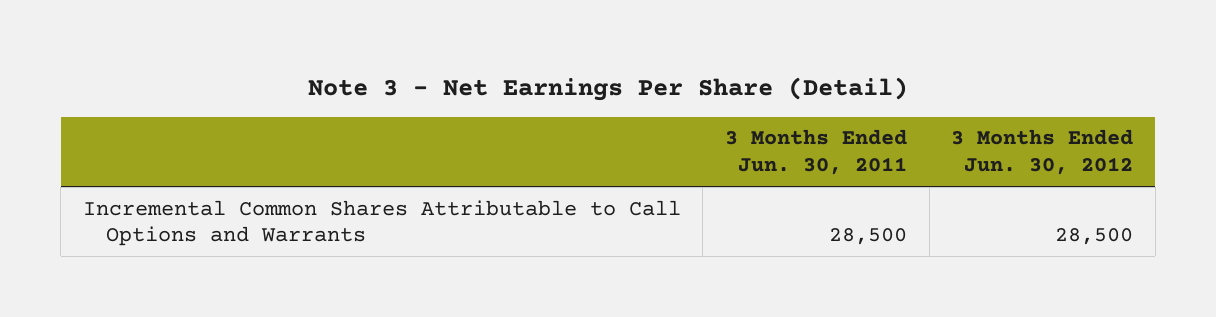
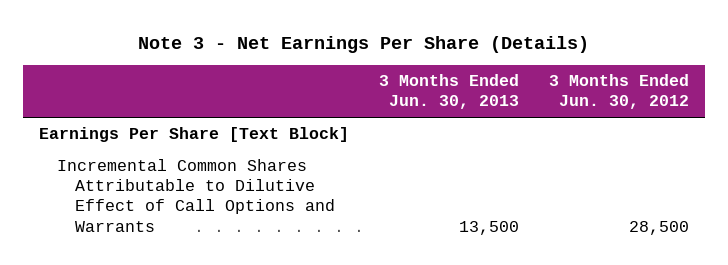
[308,76,909,101] Note 3 - Net Earnings Per Share (Detail) -> [137,35,589,53] Note 3 - Net Earnings Per Share (Details)
[725,129,908,176] 3 Months Ended Jun. 30, 2011 -> none
none -> [378,74,519,110] 3 Months Ended Jun. 30, 2013
none -> [38,127,349,143] Earnings Per Share [Text Block]
[82,199,681,247] Incremental Common Shares Attributable to Call Options and Warrants -> [56,159,335,232] Incremental Common Shares Attributable to Dilutive Effect of Call Options and Warrants

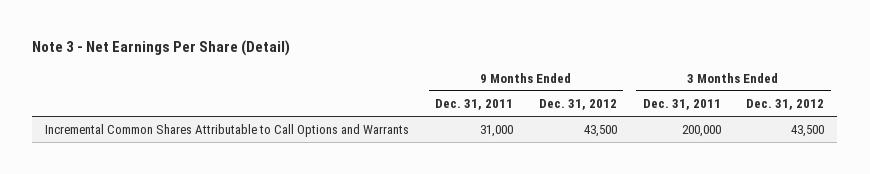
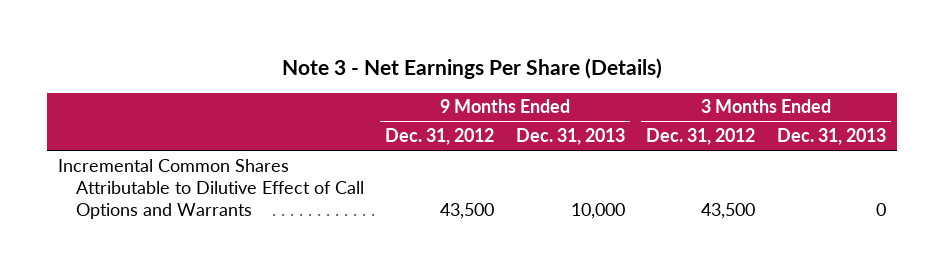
[32,40,291,57] Note 3 - Net Earnings Per Share (Detail) -> [281,57,662,79] Note 3 - Net Earnings Per Share (Details)
[435,99,514,111] Dec. 31, 2011 -> none
[642,99,721,111] Dec. 31, 2011 -> none
none -> [515,128,625,146] Dec. 31, 2013
none -> [777,128,887,146] Dec. 31, 2013
[45,124,410,138] Incremental Common Shares Attributable to Call Options and Warrants -> [57,158,364,220] Incremental Common Shares Attributable to Dilutive Effect of Call Options and Warrants

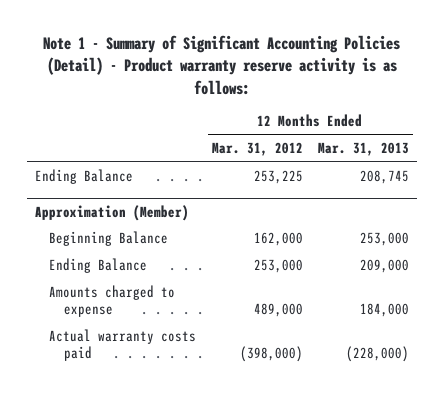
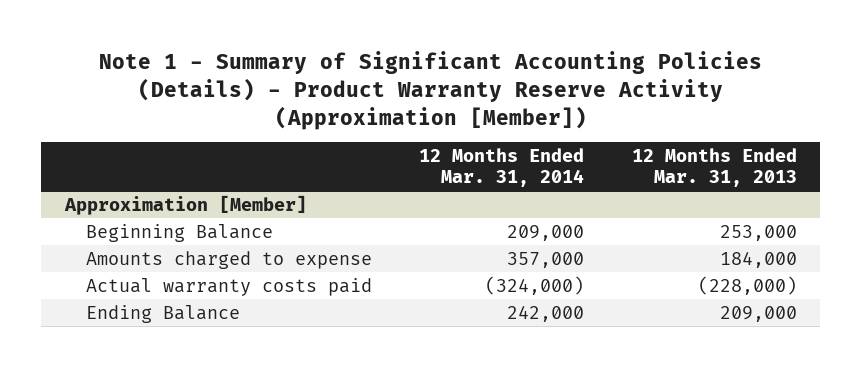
[42,35,400,95] Note 1 - Summary of Significant Accounting Policies (Detail) - Product warranty reserve activity is as follows: -> [98,50,762,130] Note 1 - Summary of Significant Accounting Policies (Details) - Product Warranty Reserve Activity (Approximation [Member])
[211,142,303,157] Mar. 31, 2012 -> none
none -> [419,148,585,187] 12 Months Ended Mar. 31, 2014
[34,169,133,185] Ending Balance -> none
[34,204,189,221] Approximation (Member) -> [63,194,307,215] Approximation [Member]
[49,258,148,274] Ending Balance -> none
none -> [85,304,240,323] Ending Balance

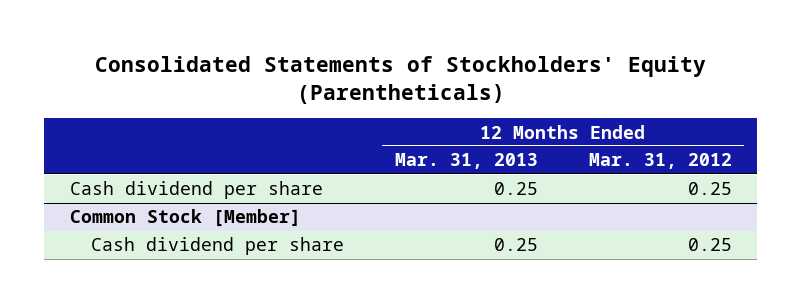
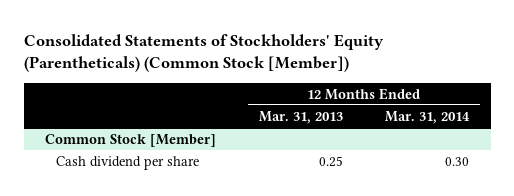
[94,56,706,105] Consolidated Statements of Stockholders' Equity (Parentheticals) -> [23,34,384,73] Consolidated Statements of Stockholders' Equity (Parentheticals) (Common Stock [Member])
[588,153,732,170] Mar. 31, 2012 -> none
none -> [385,110,471,124] Mar. 31, 2014
[69,181,323,200] Cash dividend per share -> none

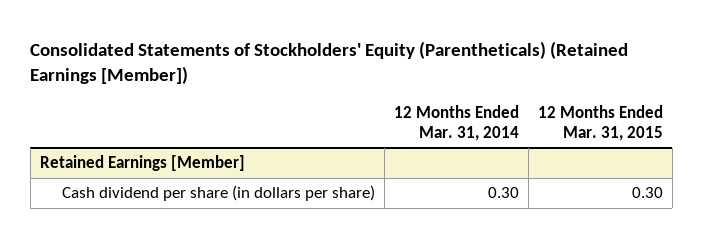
[23,34,384,73] Consolidated Statements of Stockholders' Equity (Parentheticals) (Common Stock [Member]) -> [30,40,629,85] Consolidated Statements of Stockholders' Equity (Parentheticals) (Retained Earnings [Member])
[258,110,343,124] Mar. 31, 2013 -> none
none -> [537,104,663,141] 12 Months Ended Mar. 31, 2015
[44,133,216,147] Common Stock [Member] -> none
none -> [39,155,245,172] Retained Earnings [Member]
[55,155,199,170] Cash dividend per share -> [62,185,376,202] Cash dividend per share (in dollars per share)

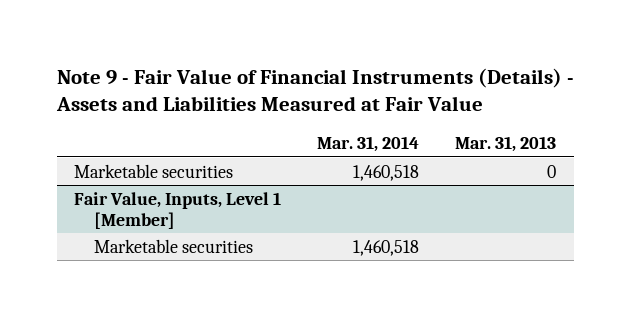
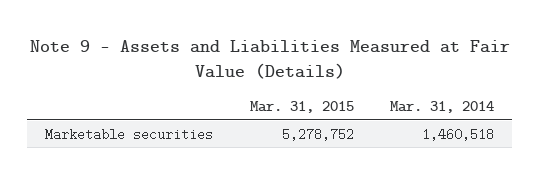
[55,68,574,112] Note 9 - Fair Value of Financial Instruments (Details) - Assets and Liabilities Measured at Fair Value -> [29,39,510,80] Note 9 - Assets and Liabilities Measured at Fair Value (Details)
[455,135,557,152] Mar. 31, 2013 -> none
none -> [249,101,354,114] Mar. 31, 2015
[74,191,282,229] Fair Value, Inputs, Level 1 [Member] -> none
[93,238,253,253] Marketable securities -> none

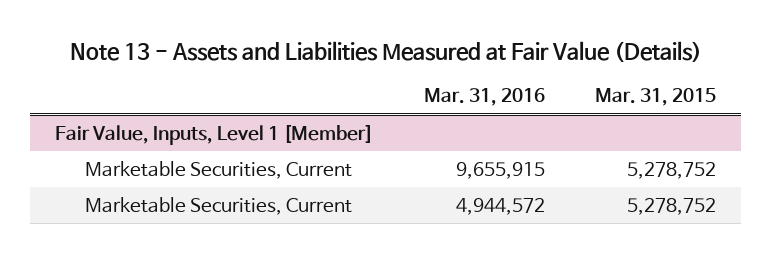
[29,39,510,80] Note 9 - Assets and Liabilities Measured at Fair Value (Details) -> [69,41,702,63] Note 13 - Assets and Liabilities Measured at Fair Value (Details)
[390,101,495,114] Mar. 31, 2014 -> none
none -> [423,88,545,107] Mar. 31, 2016
none -> [55,123,374,145] Fair Value, Inputs, Level 1 [Member]
[44,128,213,142] Marketable securities -> [85,160,353,179] Marketable Securities, Current
none -> [85,196,353,215] Marketable Securities, Current

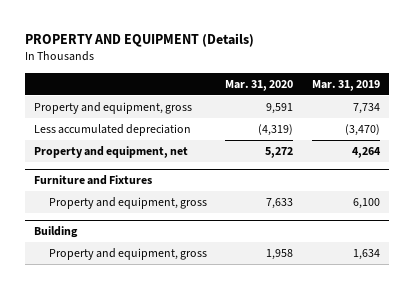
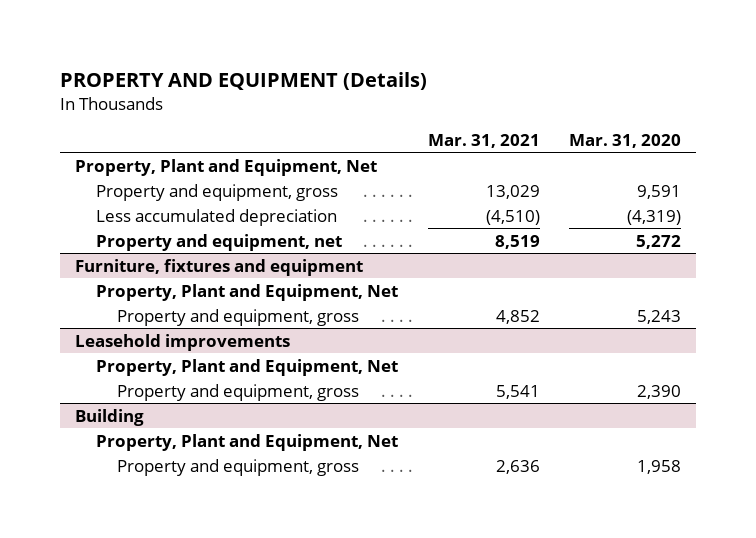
[311,79,380,91] Mar. 31, 2019 -> none
none -> [427,133,540,148] Mar. 31, 2021
none -> [74,158,377,176] Property, Plant and Equipment, Net
[34,175,153,186] Furniture and Fixtures -> [74,258,363,276] Furniture, fixtures and equipment
none -> [96,283,399,301] Property, Plant and Equipment, Net
[266,198,294,210] 7,633 -> [637,309,682,324] 5,243
none -> [74,333,290,351] Leasehold improvements
none -> [96,358,399,376] Property, Plant and Equipment, Net
none -> [117,383,360,401] Property and equipment, gross
none -> [96,433,399,451] Property, Plant and Equipment, Net

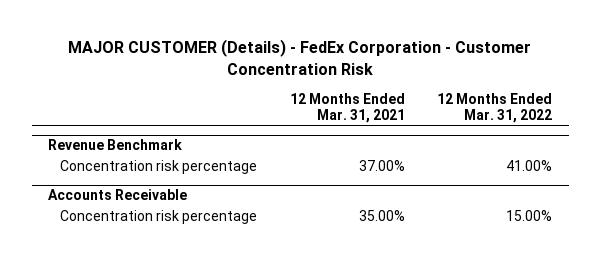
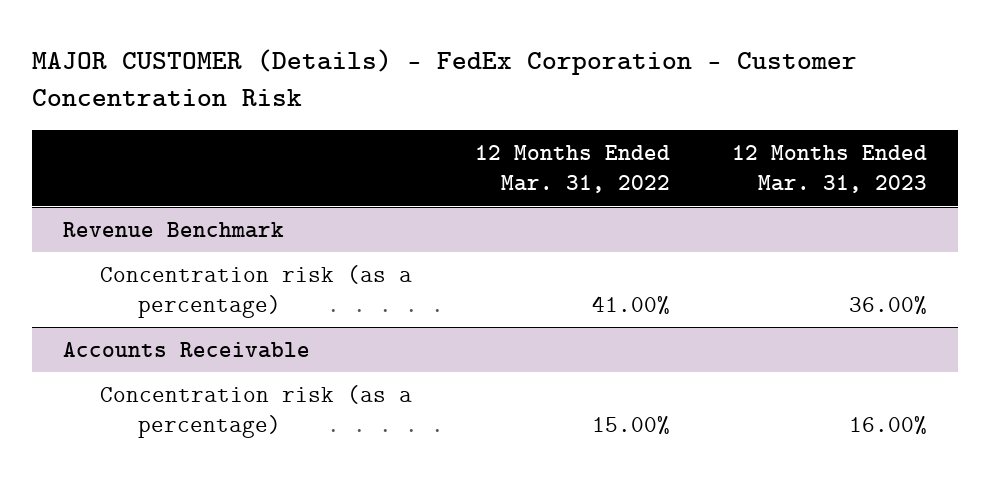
[289,92,405,124] 12 Months Ended Mar. 31, 2021 -> none
none -> [732,145,928,194] 12 Months Ended Mar. 31, 2023
[60,160,258,175] Concentration risk percentage -> [100,264,413,319] Concentration risk (as a percentage)
[60,210,258,225] Concentration risk percentage -> [100,384,413,439] Concentration risk (as a percentage)

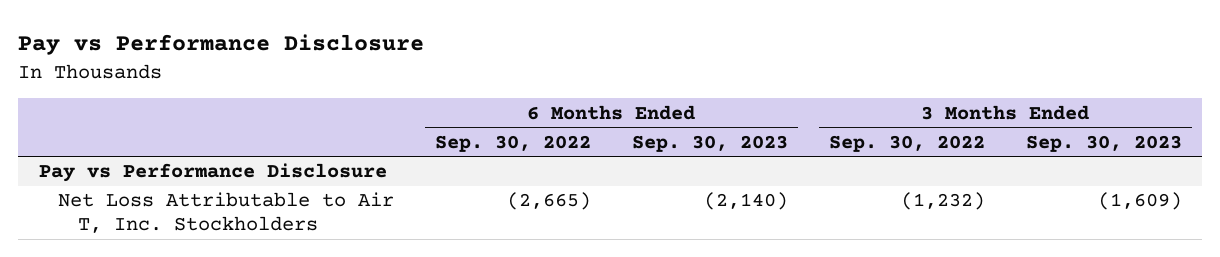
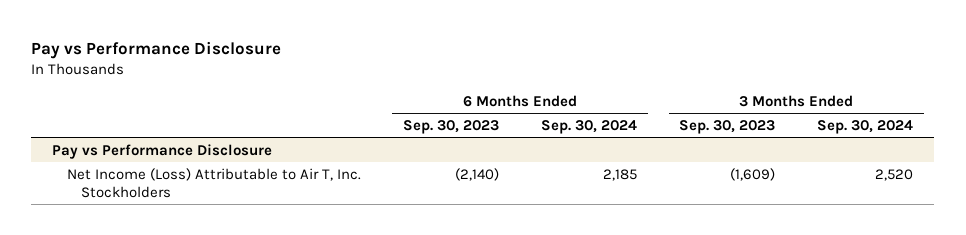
[435,134,592,152] Sep. 30, 2022 -> none
[828,134,985,152] Sep. 30, 2022 -> none
none -> [541,119,638,134] Sep. 30, 2024
none -> [817,119,914,134] Sep. 30, 2024
[58,192,395,234] Net Loss Attributable to Air T, Inc. Stockholders -> [66,167,361,199] Net Income (Loss) Attributable to Air T, Inc. Stockholders

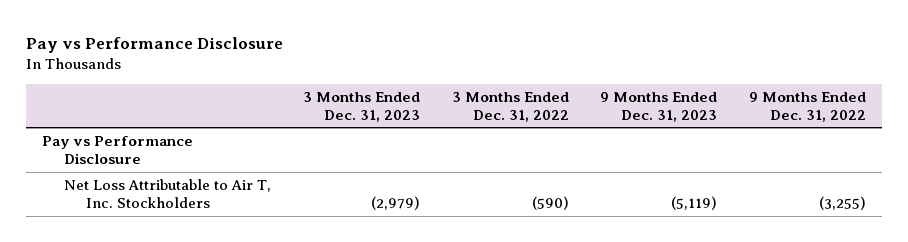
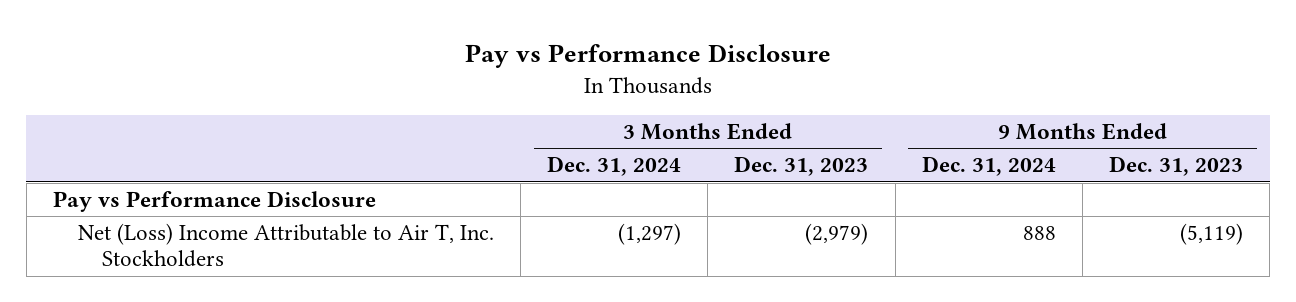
[451,91,569,122] 3 Months Ended Dec. 31, 2022 -> none
[749,91,867,122] 9 Months Ended Dec. 31, 2022 -> none
none -> [546,156,681,177] Dec. 31, 2024
none -> [921,156,1056,177] Dec. 31, 2024
[63,179,271,208] Net Loss Attributable to Air T, Inc. Stockholders -> [77,222,494,268] Net (Loss) Income Attributable to Air T, Inc. Stockholders

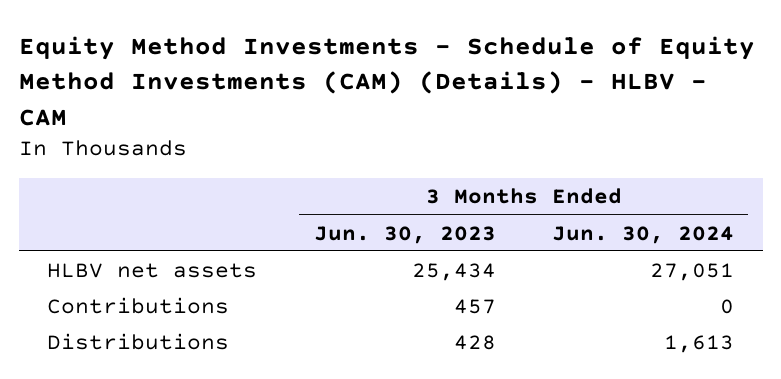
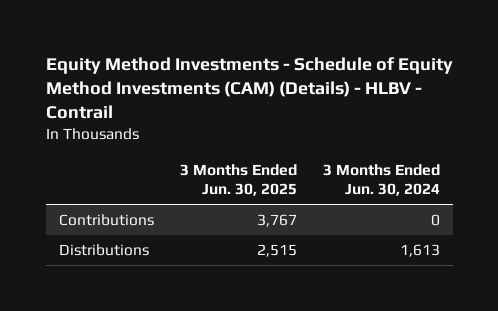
[18,35,755,126] Equity Method Investments - Schedule of Equity Method Investments (CAM) (Details) - HLBV - CAM -> [45,56,453,119] Equity Method Investments - Schedule of Equity Method Investments (CAM) (Details) - HLBV - Contrail
[313,225,496,244] Jun. 30, 2023 -> none
none -> [179,163,297,197] 3 Months Ended Jun. 30, 2025
[46,262,257,278] HLBV net assets -> none

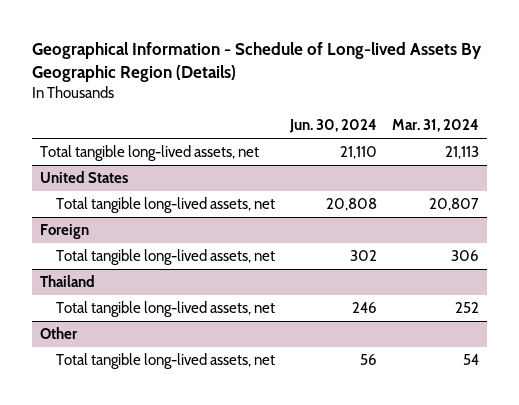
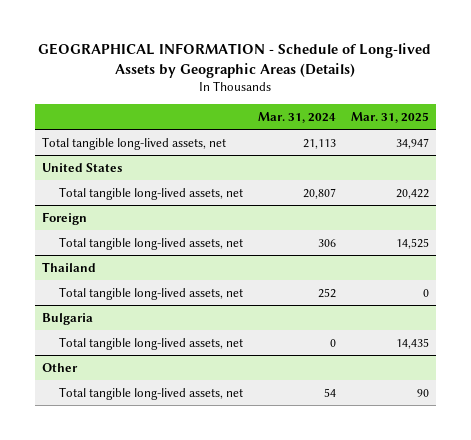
[31,41,482,82] Geographical Information - Schedule of Long-lived Assets By Geographic Region (Details) -> [38,43,432,79] GEOGRAPHICAL INFORMATION - Schedule of Long-lived Assets by Geographic Areas (Details)
[288,119,377,134] Jun. 30, 2024 -> none
none -> [350,111,429,123] Mar. 31, 2025
none -> [42,312,94,325] Bulgaria
none -> [58,336,243,350] Total tangible long-lived assets, net

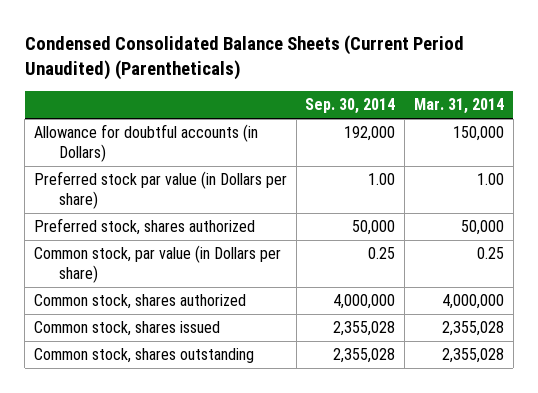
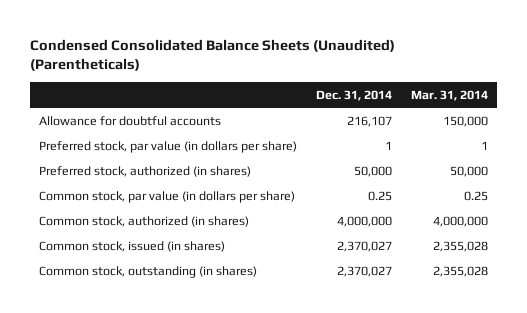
[24,34,464,80] Condensed Consolidated Balance Sheets (Current Period Unaudited) (Parentheticals) -> [29,38,395,72] Condensed Consolidated Balance Sheets (Unaudited) (Parentheticals)
[305,98,396,115] Sep. 30, 2014 -> none
none -> [316,89,393,101] Dec. 31, 2014
[33,124,258,163] Allowance for doubtful accounts (in Dollars) -> [39,115,222,126] Allowance for doubtful accounts
[33,171,287,210] Preferred stock par value (in Dollars per share) -> [39,140,298,153] Preferred stock, par value (in dollars per share)
[477,173,505,186] 1.00 -> [480,140,488,150] 1
[33,218,255,236] Preferred stock, shares authorized -> [39,165,252,177] Preferred stock, authorized (in shares)
[33,245,281,284] Common stock, par value (in Dollars per share) -> [39,190,296,203] Common stock, par value (in dollars per share)
[33,294,246,310] Common stock, shares authorized -> [39,215,250,227] Common stock, authorized (in shares)
[33,321,220,337] Common stock, shares issued -> [39,240,226,252] Common stock, issued (in shares)
[33,348,254,364] Common stock, shares outstanding -> [39,265,258,278] Common stock, outstanding (in shares)

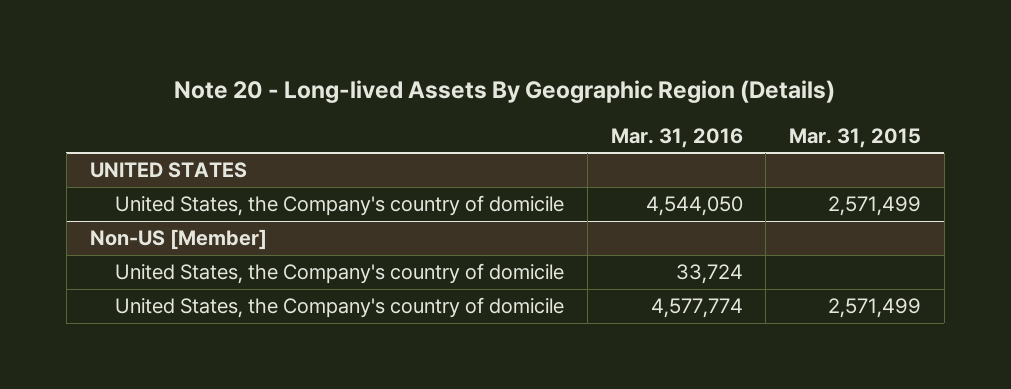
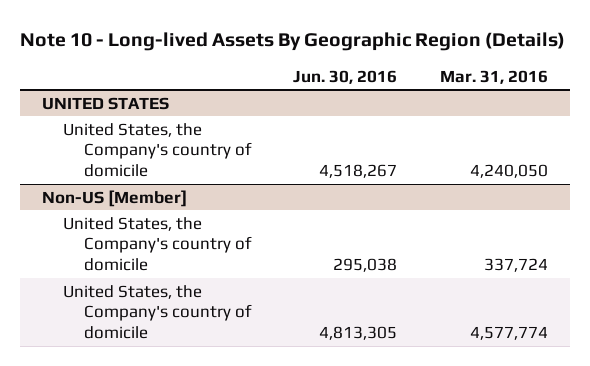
[174,80,836,104] Note 20 - Long-lived Assets By Geographic Region (Details) -> [20,32,566,52] Note 10 - Long-lived Assets By Geographic Region (Details)
[789,127,922,148] Mar. 31, 2015 -> none
none -> [293,69,398,84] Jun. 30, 2016
[645,196,743,217] 4,544,050 -> [470,163,549,178] 4,240,050
[675,264,743,285] 33,724 -> [484,257,549,272] 337,724

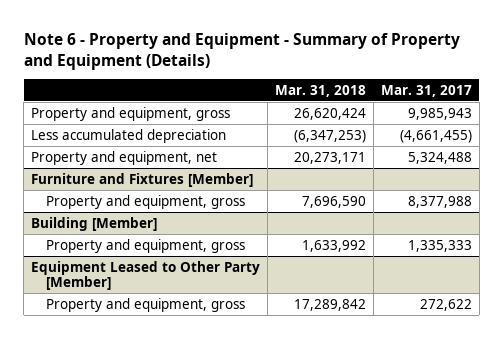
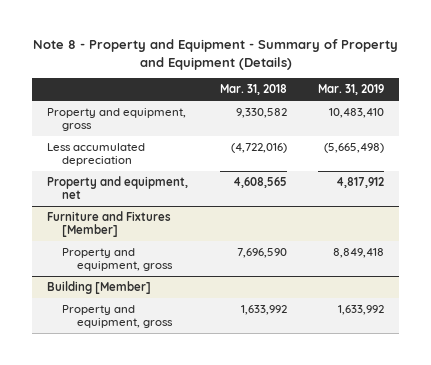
[23,32,460,70] Note 6 - Property and Equipment - Summary of Property and Equipment (Details) -> [32,39,398,70] Note 8 - Property and Equipment - Summary of Property and Equipment (Details)
[380,84,472,97] Mar. 31, 2017 -> none
none -> [317,84,384,96] Mar. 31, 2019
[293,107,366,120] 26,620,424 -> [235,107,287,118] 9,330,582
[293,129,366,143] (6,347,253) -> [230,142,287,153] (4,722,016)
[293,151,366,164] 20,273,171 -> [232,176,287,188] 4,608,565
[31,260,261,291] Equipment Leased to Other Party [Member] -> none
[45,297,245,312] Property and equipment, gross -> none

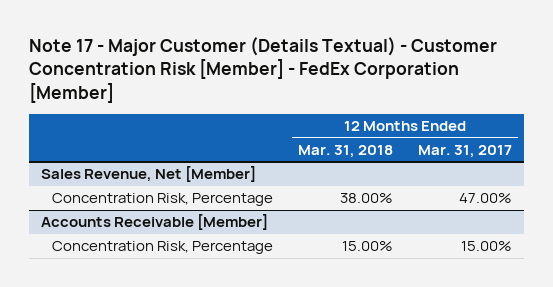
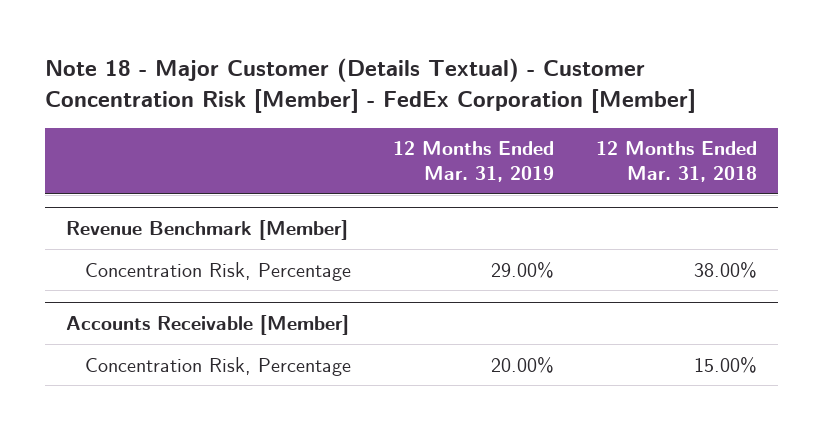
[28,37,497,103] Note 17 - Major Customer (Details Textual) - Customer Concentration Risk [Member] - FedEx Corporation [Member] -> [45,58,697,114] Note 18 - Major Customer (Details Textual) - Customer Concentration Risk [Member] - FedEx Corporation [Member]
[417,144,512,158] Mar. 31, 2017 -> none
none -> [393,141,555,183] 12 Months Ended Mar. 31, 2019
[41,166,257,183] Sales Revenue, Net [Member] -> [66,220,349,241] Revenue Benchmark [Member]

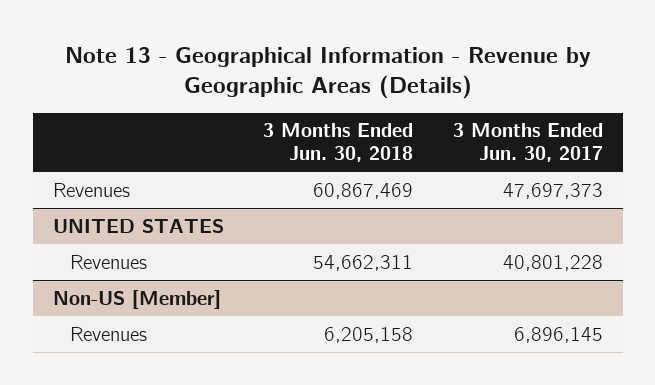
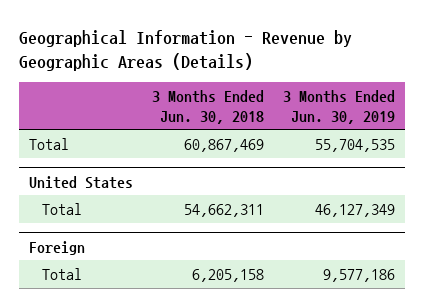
[64,47,591,100] Note 13 - Geographical Information - Revenue by Geographic Areas (Details) -> [18,29,352,71] Geographical Information - Revenue by Geographic Areas (Details)
[452,123,603,163] 3 Months Ended Jun. 30, 2017 -> none
none -> [283,89,396,124] 3 Months Ended Jun. 30, 2019
[52,182,130,197] Revenues -> [28,137,69,150] Total
[52,218,224,233] UNITED STATES -> [28,175,133,189] United States
[69,254,147,269] Revenues -> [42,202,83,215] Total
[52,289,221,309] Non-US [Member] -> [28,240,85,255] Foreign
[69,326,147,341] Revenues -> [42,267,83,280] Total

